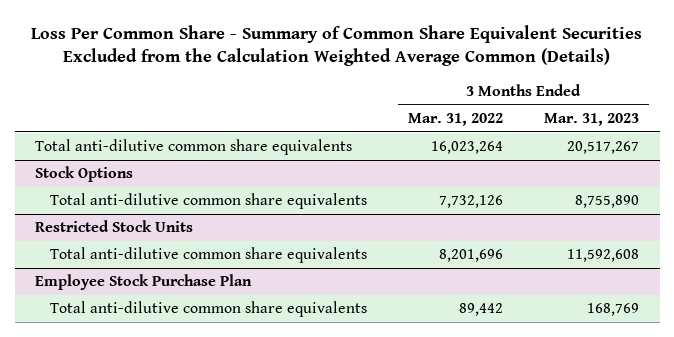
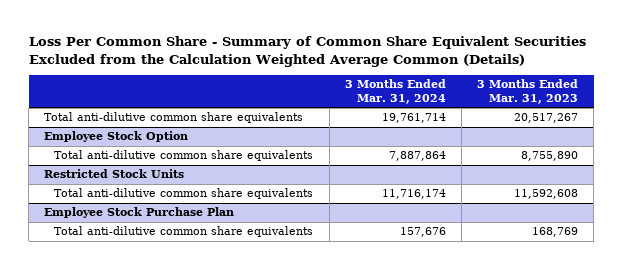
[407,112,503,126] Mar. 31, 2022 -> none
none -> [344,79,446,104] 3 Months Ended Mar. 31, 2024
[35,166,134,183] Stock Options -> [44,131,189,143] Employee Stock Option

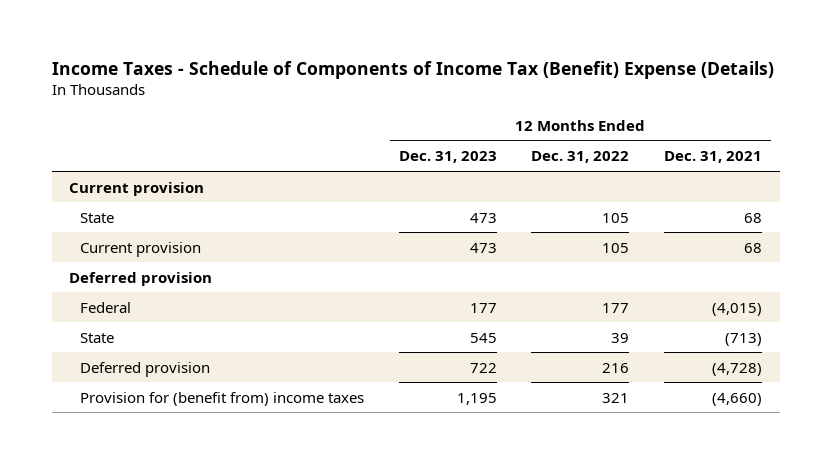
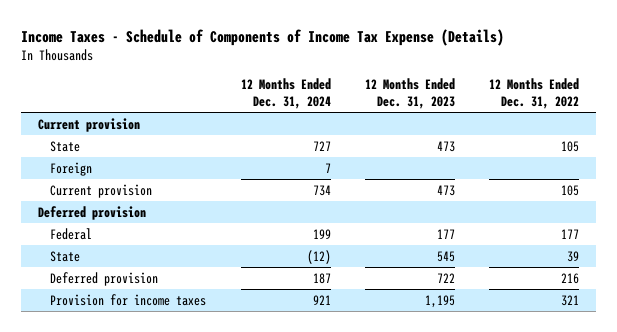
[51,60,774,79] Income Taxes - Schedule of Components of Income Tax (Benefit) Expense (Details) -> [21,29,505,47] Income Taxes - Schedule of Components of Income Tax Expense (Details)
[664,151,763,164] Dec. 31, 2021 -> none
none -> [240,78,331,109] 12 Months Ended Dec. 31, 2024
none -> [50,161,93,176] Foreign
[79,391,364,406] Provision for (benefit from) income taxes -> [50,293,207,306] Provision for income taxes

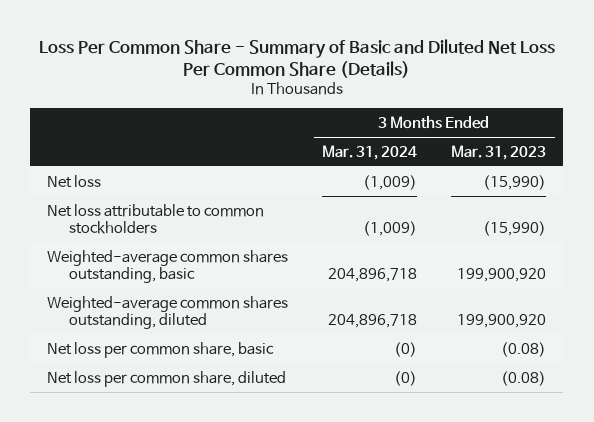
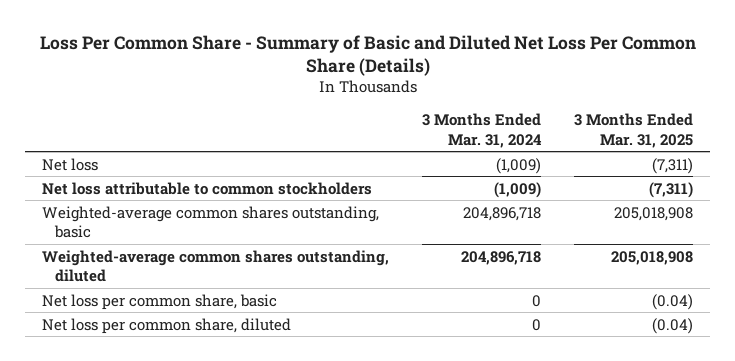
[451,144,547,160] Mar. 31, 2023 -> none
none -> [574,113,694,148] 3 Months Ended Mar. 31, 2025
[394,341,418,357] (0) -> [532,294,542,307] 0
[394,370,418,386] (0) -> [532,318,542,331] 0

